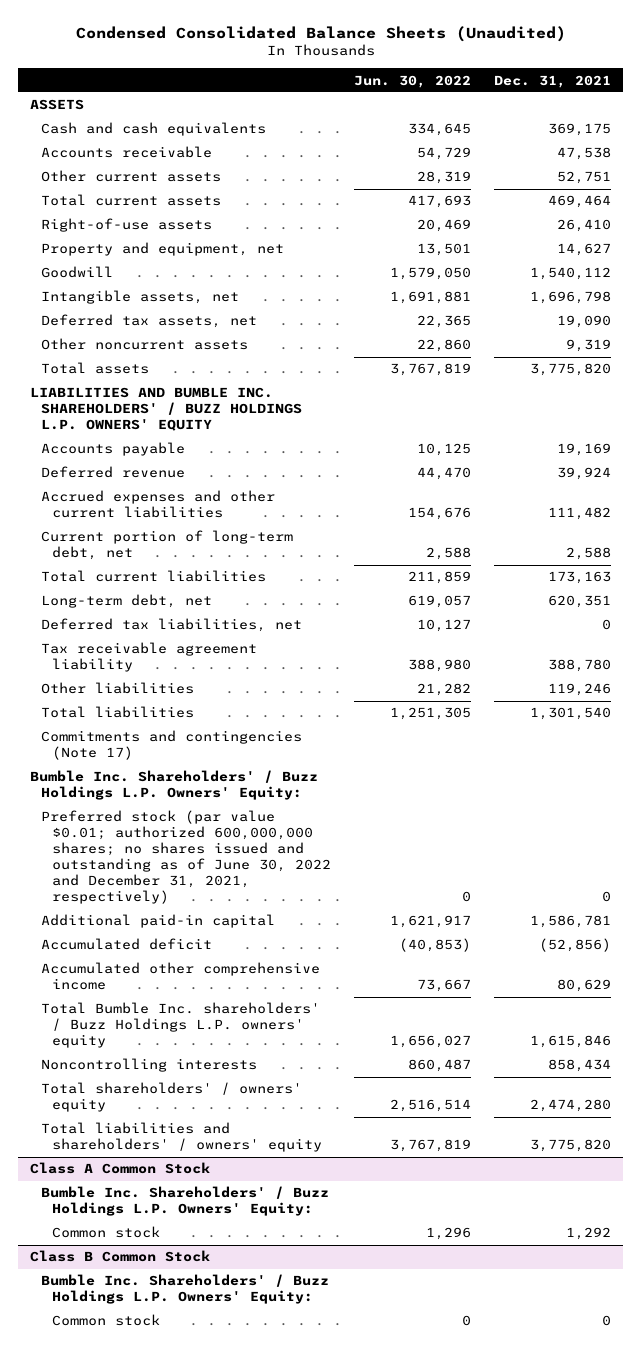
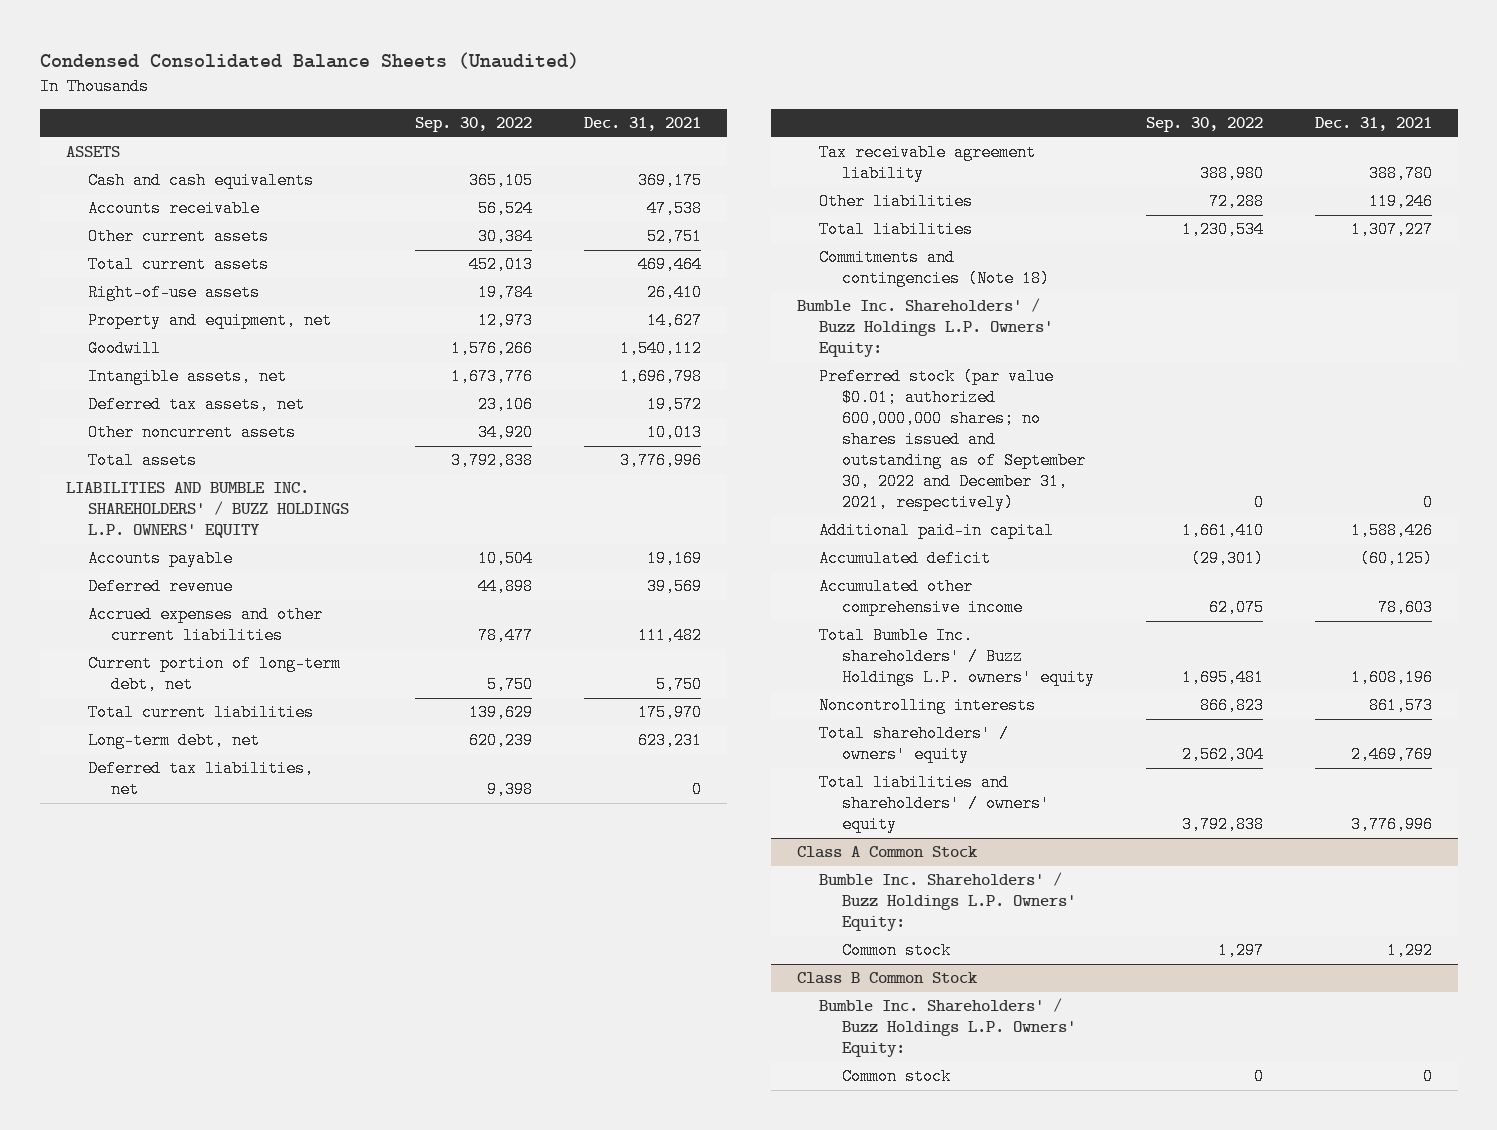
[354,74,472,88] Jun. 30, 2022 -> none
none -> [414,117,532,133] Sep. 30, 2022
[557,315,612,329] 19,090 -> [646,396,702,414] 19,572
[566,339,612,353] 9,319 -> [646,424,702,442] 10,013
[530,363,612,377] 3,775,820 -> [619,452,702,470] 3,776,996
[557,467,612,481] 39,924 -> [646,578,702,596] 39,569
[566,547,612,561] 2,588 -> [655,676,702,694] 5,750
[548,571,612,585] 173,163 -> [637,704,702,722] 175,970
[548,595,612,609] 620,351 -> [637,732,702,750] 623,231
[530,707,612,721] 1,301,540 -> [1350,221,1433,239] 1,307,227
[40,730,302,761] Commitments and contingencies (Note 17) -> [819,249,1050,288] Commitments and contingencies (Note 18)
[40,810,331,905] Preferred stock (par value $0.01; authorized 600,000,000 shares; no shares issued and outstanding as of June 30, 2022 and December 31, 2021, respectively) -> [819,368,1086,512] Preferred stock (par value $0.01; authorized 600,000,000 shares; no shares issued and outstanding as of September 30, 2022 and December 31, 2021, respectively)
[530,915,612,929] 1,586,781 -> [1350,522,1433,540] 1,588,426
[539,938,612,953] (52,856) -> [1359,550,1433,568] (60,125)
[557,979,612,993] 80,629 -> [1377,599,1433,617] 78,603
[530,1035,612,1049] 1,615,846 -> [1350,669,1433,687] 1,608,196
[548,1059,612,1073] 858,434 -> [1368,697,1433,715] 861,573
[530,1099,612,1113] 2,474,280 -> [1350,746,1433,764] 2,469,769
[530,1139,612,1153] 3,775,820 -> [1350,816,1433,834] 3,776,996

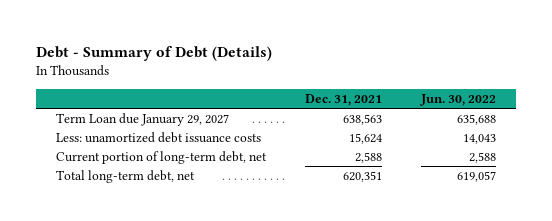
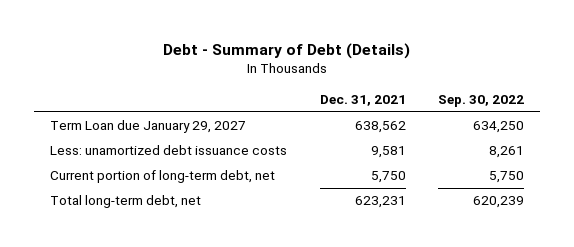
[420,93,497,106] Jun. 30, 2022 -> none
none -> [438,95,525,108] Sep. 30, 2022
[343,114,383,126] 638,563 -> [354,121,406,134] 638,562
[349,133,383,145] 15,624 -> [370,146,406,159] 9,581
[355,152,383,164] 2,588 -> [370,171,406,184] 5,750
[343,171,383,183] 620,351 -> [354,196,406,209] 623,231

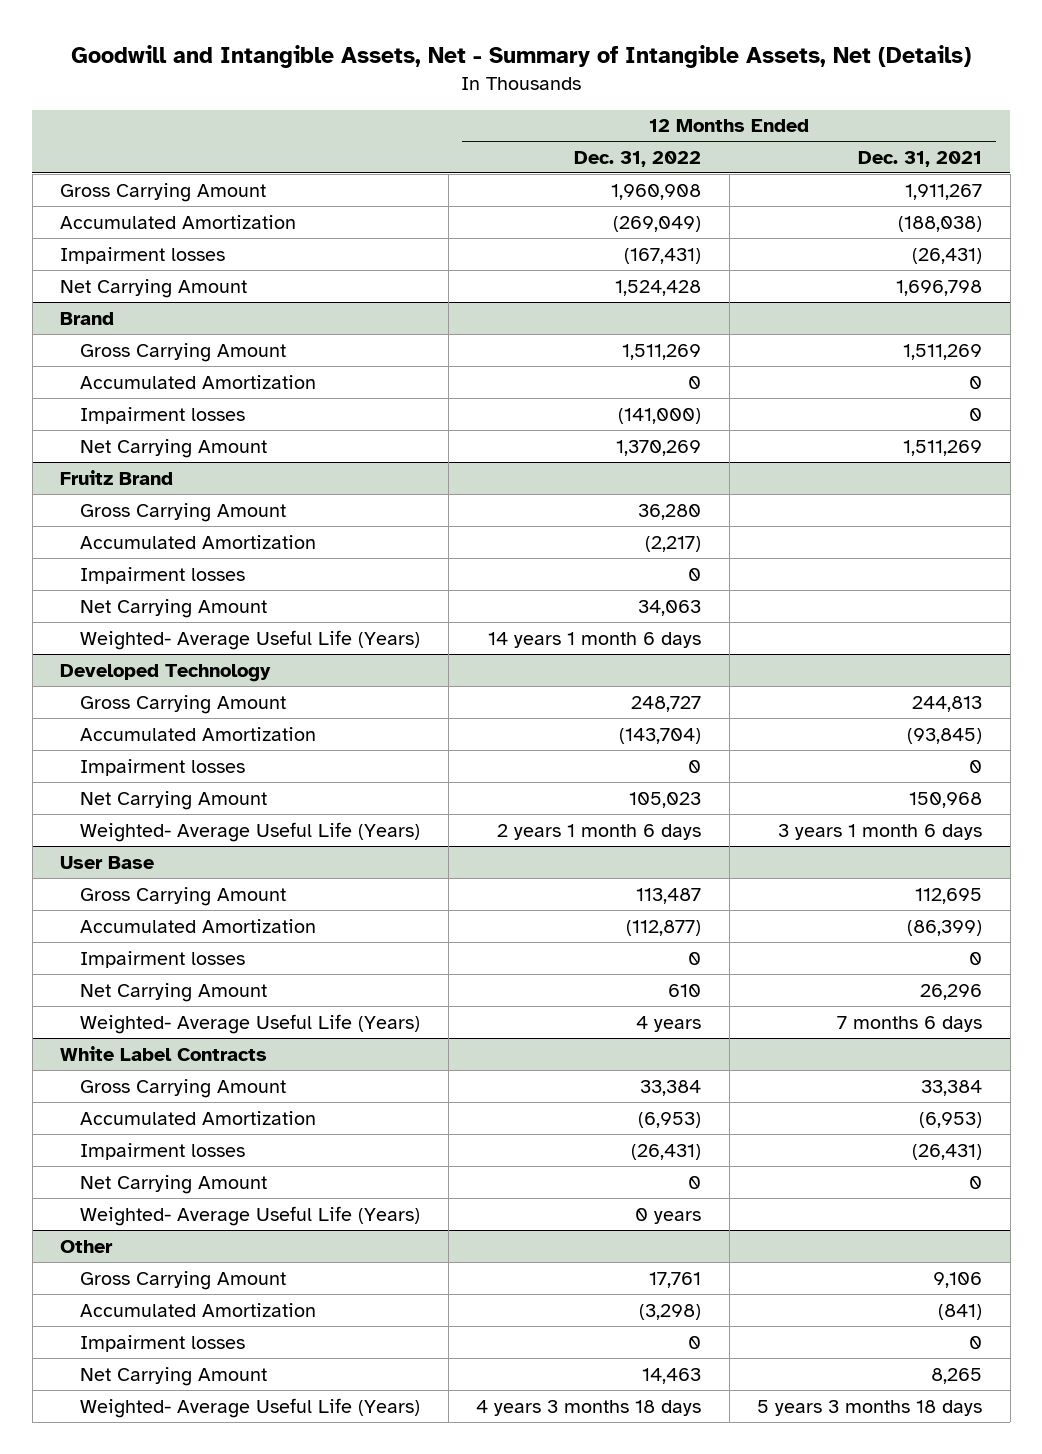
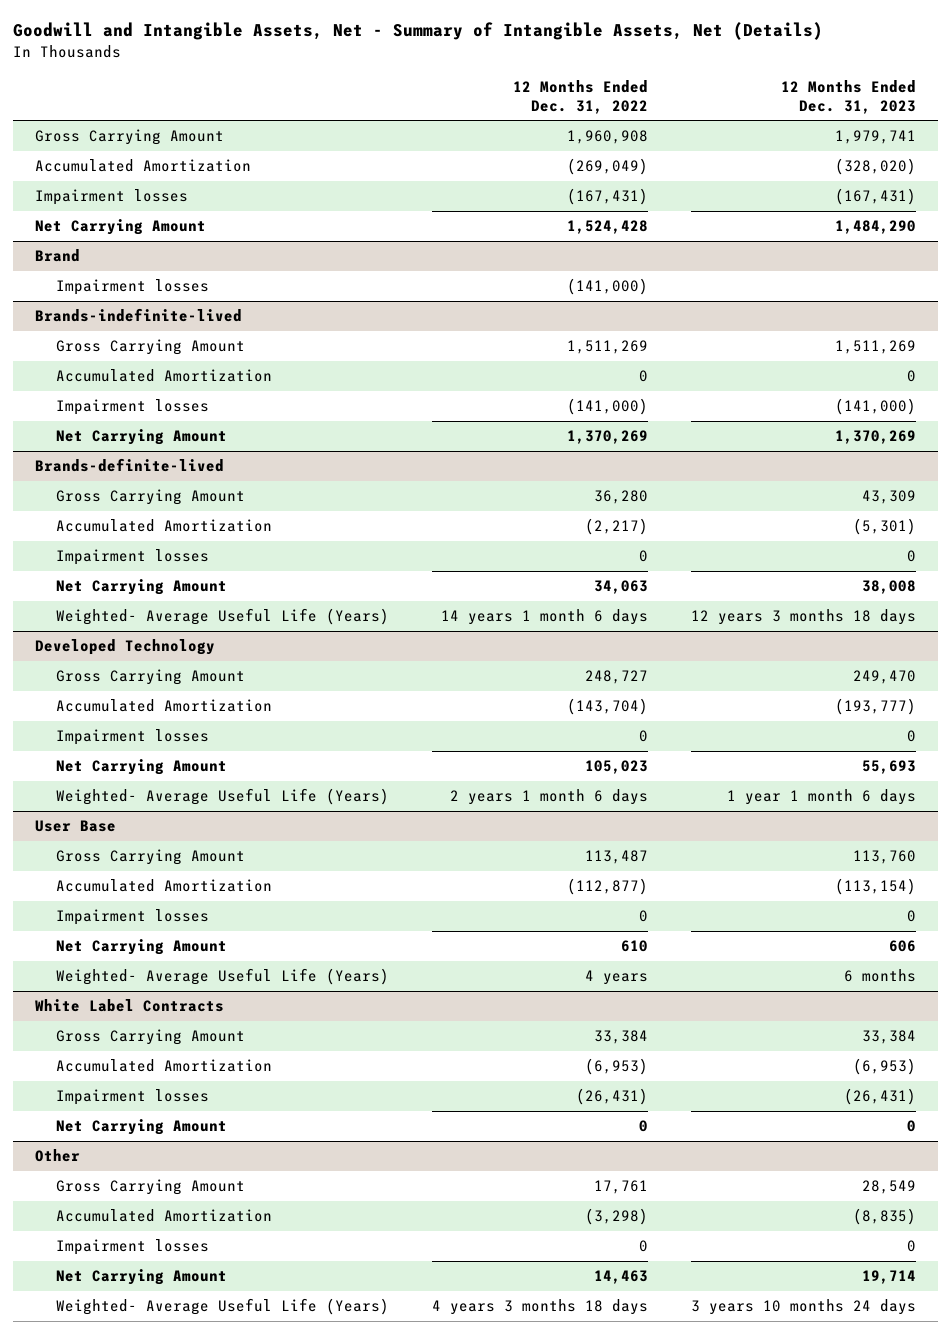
[858,150,983,167] Dec. 31, 2021 -> none
none -> [781,79,917,114] 12 Months Ended Dec. 31, 2023
none -> [56,279,210,296] Impairment losses
none -> [34,308,242,323] Brands-indefinite-lived
[60,469,174,485] Fruitz Brand -> none
none -> [34,458,224,473] Brands-definite-lived
[80,1205,421,1226] Weighted- Average Useful Life (Years) -> none

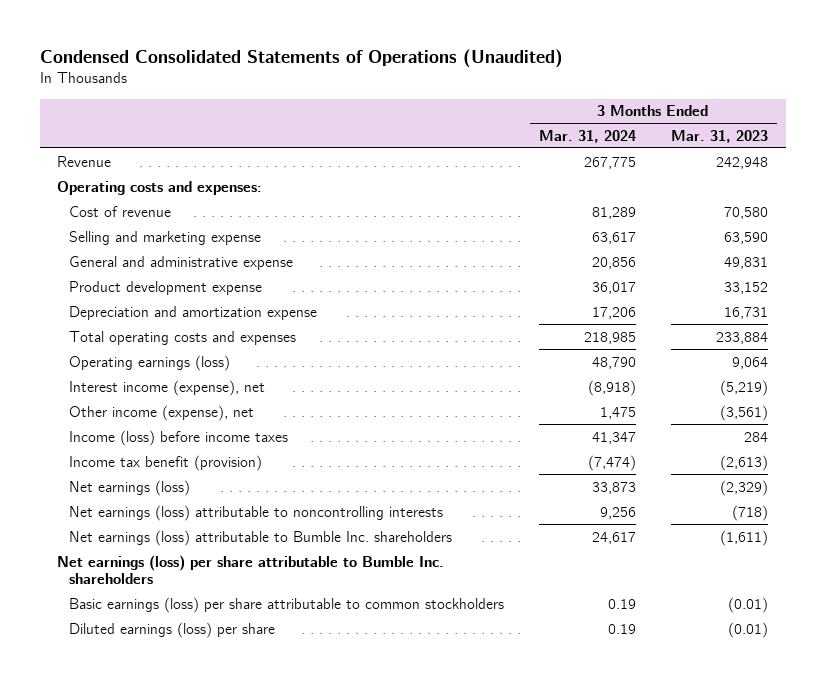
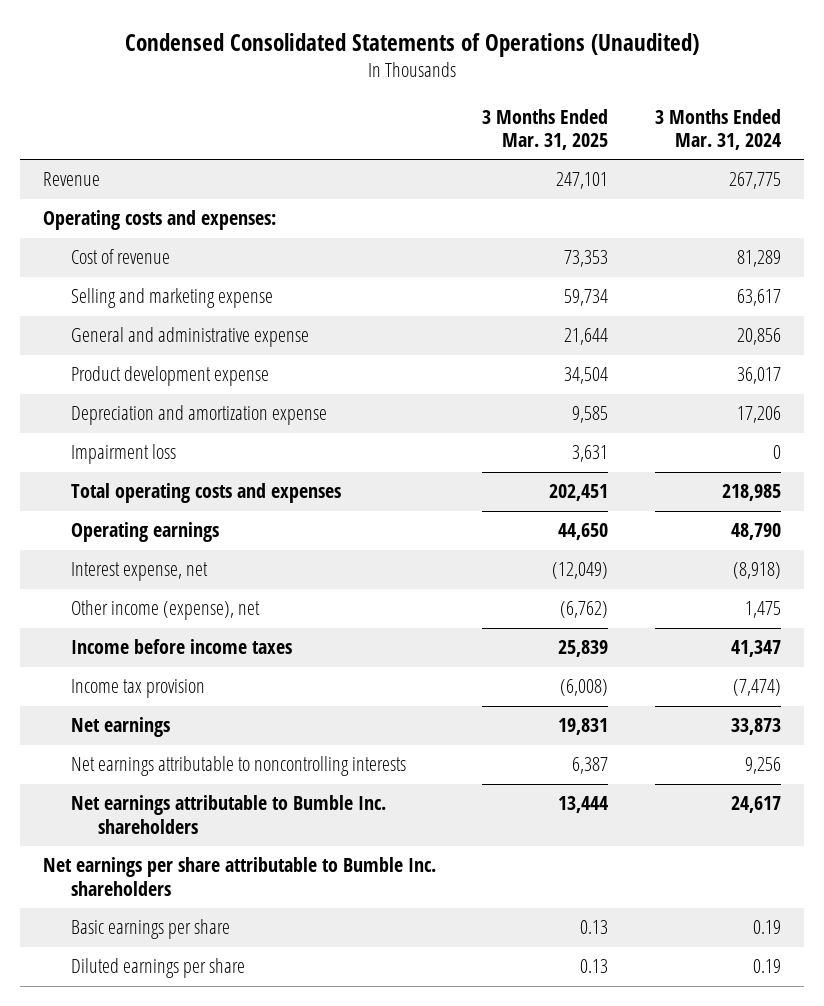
[671,129,769,143] Mar. 31, 2023 -> none
none -> [482,108,609,151] 3 Months Ended Mar. 31, 2025
none -> [70,444,176,465] Impairment loss
[68,354,230,371] Operating earnings (loss) -> [70,522,219,543] Operating earnings
[68,379,265,396] Interest income (expense), net -> [70,562,208,582] Interest expense, net
[68,429,288,446] Income (loss) before income taxes -> [70,639,292,655] Income before income taxes
[68,454,262,471] Income tax benefit (provision) -> [70,679,205,699] Income tax provision
[68,479,190,496] Net earnings (loss) -> [70,717,170,738] Net earnings
[68,504,443,521] Net earnings (loss) attributable to noncontrolling interests -> [70,756,406,777] Net earnings attributable to noncontrolling interests
[68,529,452,546] Net earnings (loss) attributable to Bumble Inc. shareholders -> [70,795,386,834] Net earnings attributable to Bumble Inc. shareholders
[57,554,445,585] Net earnings (loss) per share attributable to Bumble Inc. shareholders -> [43,857,437,896] Net earnings per share attributable to Bumble Inc. shareholders
[68,596,504,613] Basic earnings (loss) per share attributable to common stockholders -> [70,919,230,940] Basic earnings per share
[68,621,275,638] Diluted earnings (loss) per share -> [70,958,245,979] Diluted earnings per share

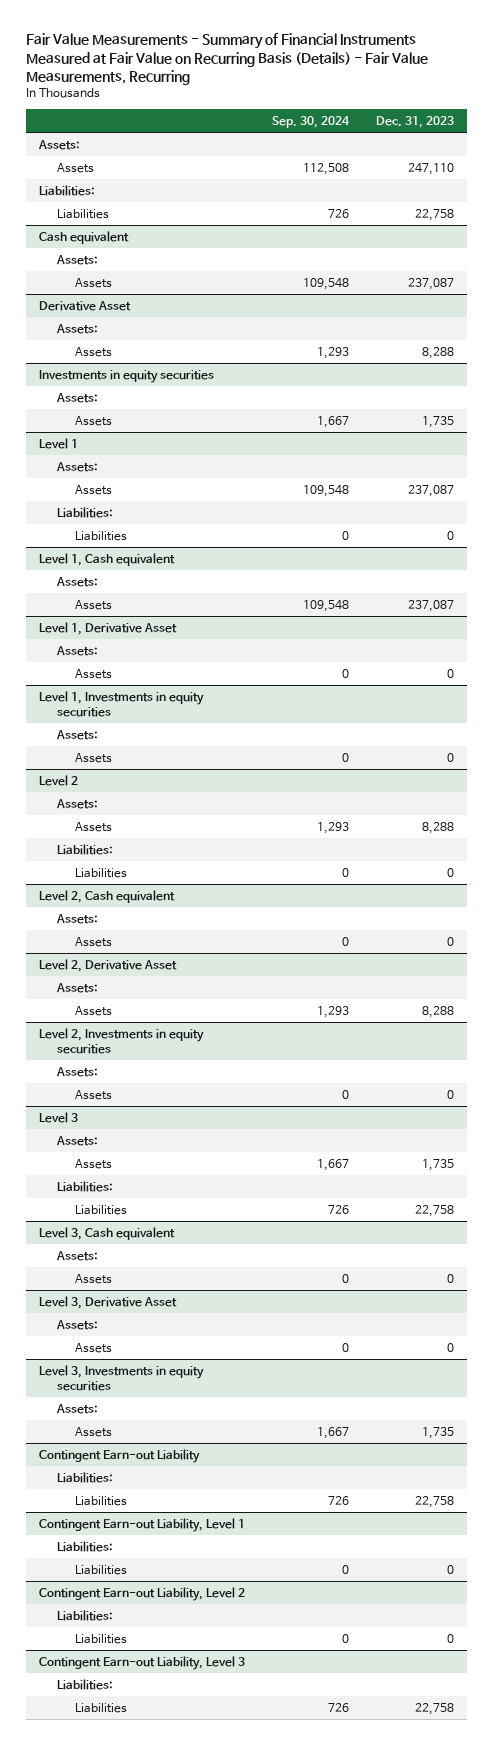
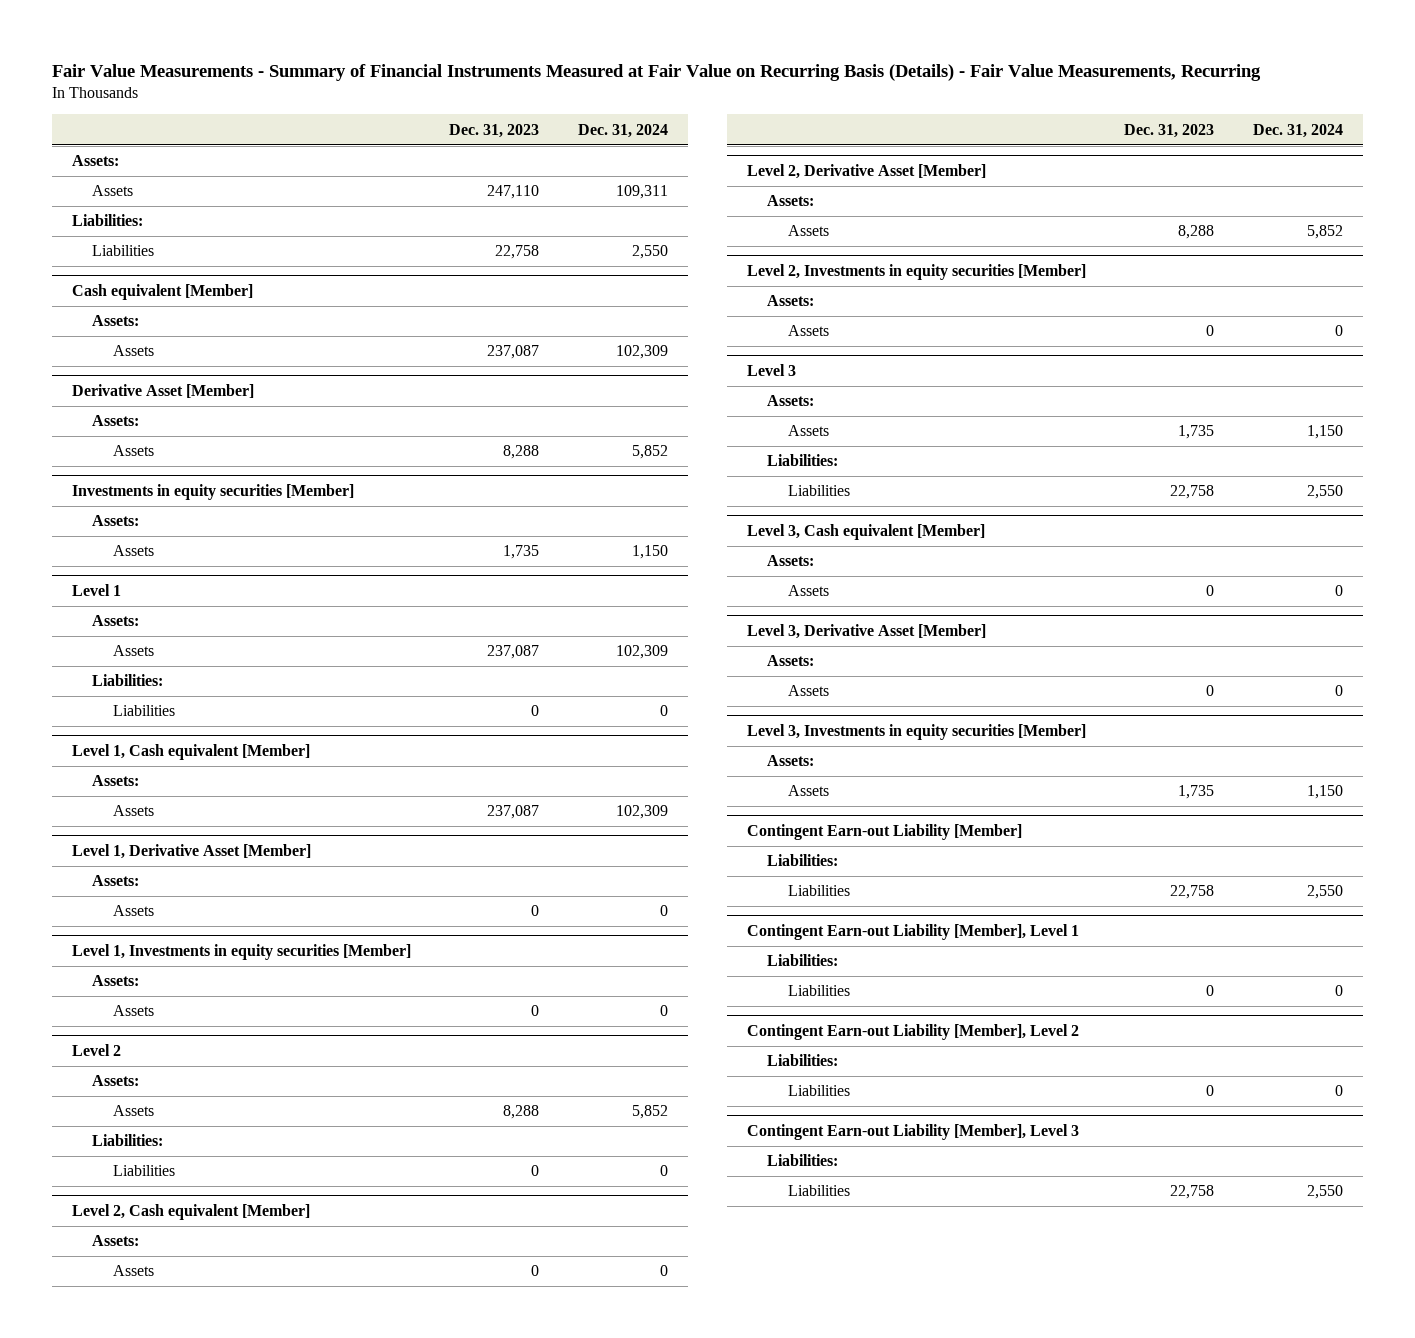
[271,115,350,128] Sep. 30, 2024 -> none
none -> [578,123,669,138] Dec. 31, 2024
[39,230,130,244] Cash equivalent -> [71,283,253,300] Cash equivalent [Member]
[39,300,132,311] Derivative Asset -> [71,383,254,398] Derivative Asset [Member]
[39,369,215,383] Investments in equity securities -> [71,483,354,500] Investments in equity securities [Member]
[39,552,176,566] Level 1, Cash equivalent -> [71,743,310,760] Level 1, Cash equivalent [Member]
[39,621,178,635] Level 1, Derivative Asset -> [71,843,311,859] Level 1, Derivative Asset [Member]
[39,690,205,717] Level 1, Investments in equity securities -> [71,943,411,960] Level 1, Investments in equity securities [Member]
[39,889,176,903] Level 2, Cash equivalent -> [71,1203,310,1220] Level 2, Cash equivalent [Member]
[39,958,178,972] Level 2, Derivative Asset -> [746,163,986,179] Level 2, Derivative Asset [Member]
[39,1027,205,1054] Level 2, Investments in equity securities -> [746,263,1086,280] Level 2, Investments in equity securities [Member]
[39,1226,176,1240] Level 3, Cash equivalent -> [746,523,985,540] Level 3, Cash equivalent [Member]
[39,1295,178,1309] Level 3, Derivative Asset -> [746,623,986,639] Level 3, Derivative Asset [Member]
[39,1364,205,1391] Level 3, Investments in equity securities -> [746,723,1086,740] Level 3, Investments in equity securities [Member]
[39,1448,201,1463] Contingent Earn-out Liability -> [746,823,1022,840] Contingent Earn-out Liability [Member]
[39,1517,246,1532] Contingent Earn-out Liability, Level 1 -> [746,923,1079,940] Contingent Earn-out Liability [Member], Level 1
[39,1586,246,1601] Contingent Earn-out Liability, Level 2 -> [746,1023,1079,1040] Contingent Earn-out Liability [Member], Level 2
[39,1655,246,1670] Contingent Earn-out Liability, Level 3 -> [746,1123,1079,1140] Contingent Earn-out Liability [Member], Level 3

